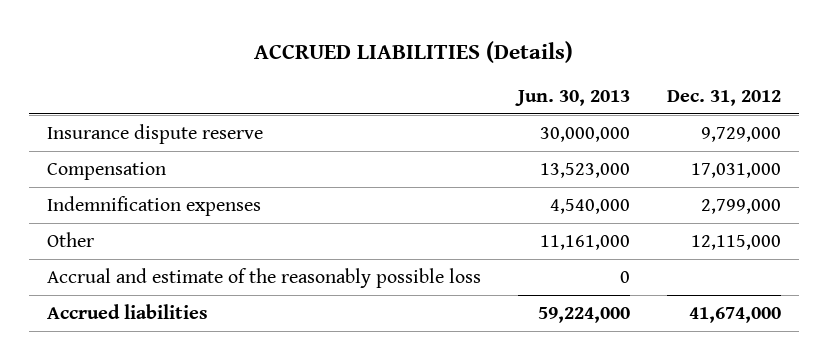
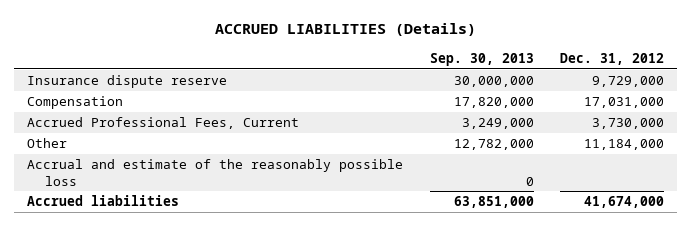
[514,90,630,107] Jun. 30, 2013 -> none
none -> [429,52,534,66] Sep. 30, 2013
[47,195,262,216] Indemnification expenses -> none
none -> [27,117,300,130] Accrued Professional Fees, Current
[690,234,781,250] 12,115,000 -> [583,139,664,151] 11,184,000

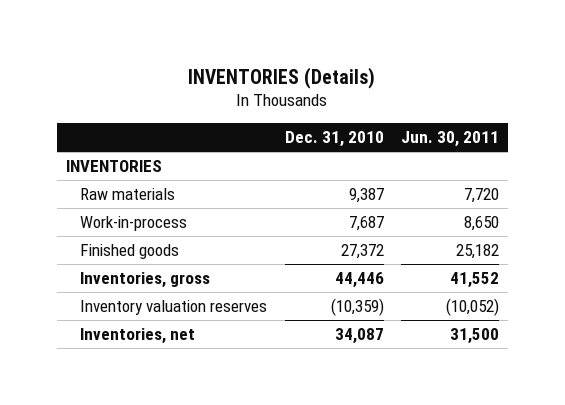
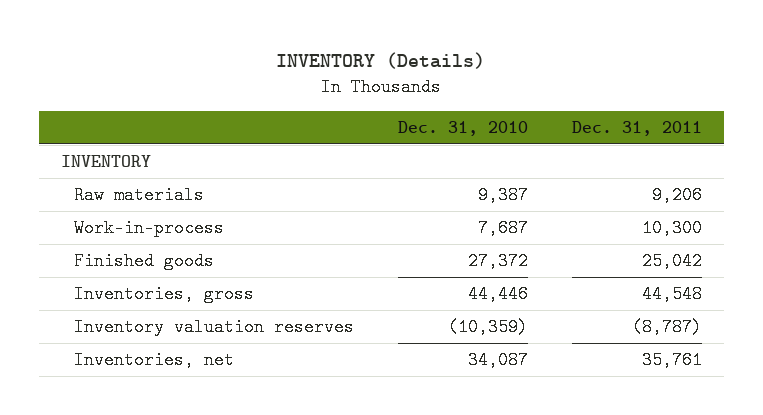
[188,66,376,89] INVENTORIES (Details) -> [276,52,486,70] INVENTORY (Details)
[401,131,500,148] Jun. 30, 2011 -> none
none -> [571,120,702,136] Dec. 31, 2011
[65,160,162,173] INVENTORIES -> [60,155,151,168] INVENTORY

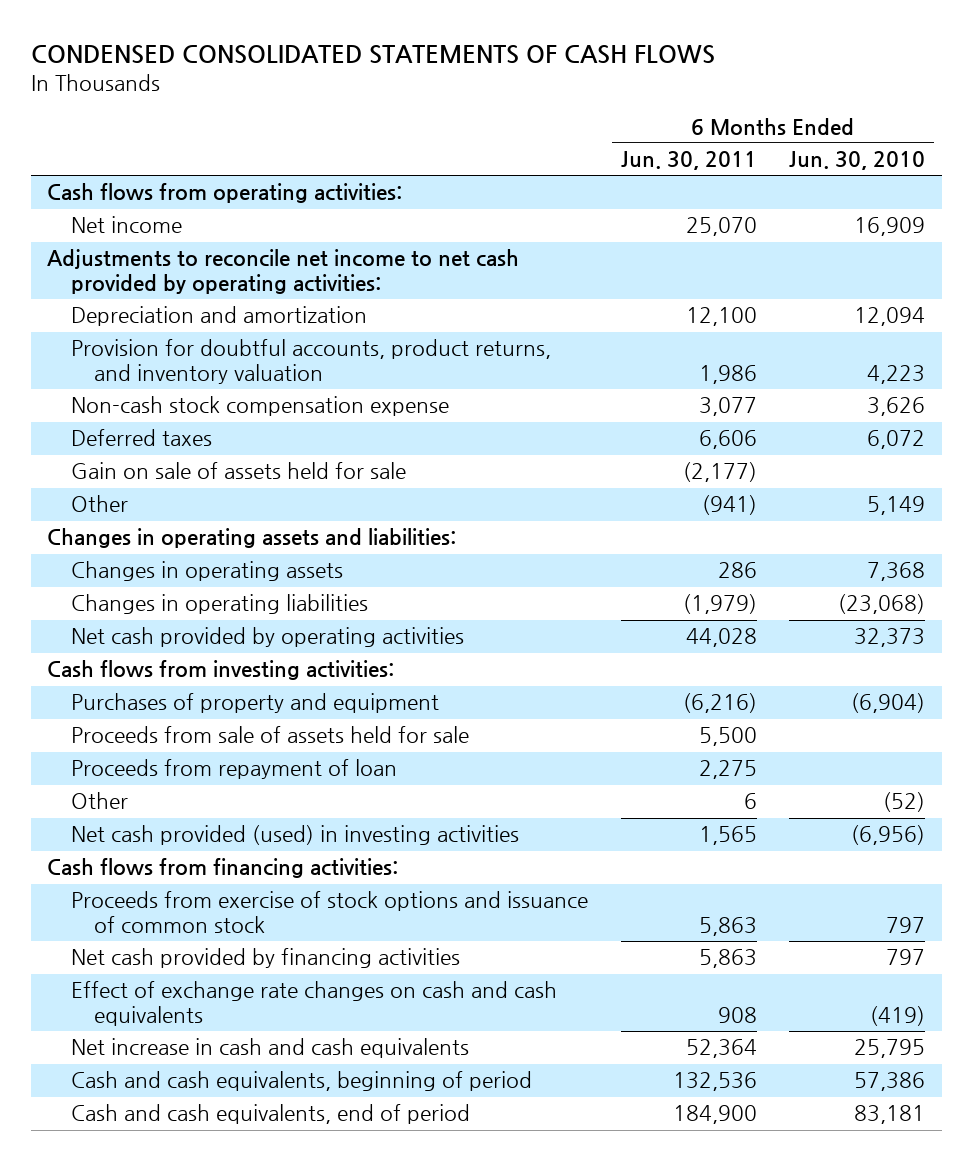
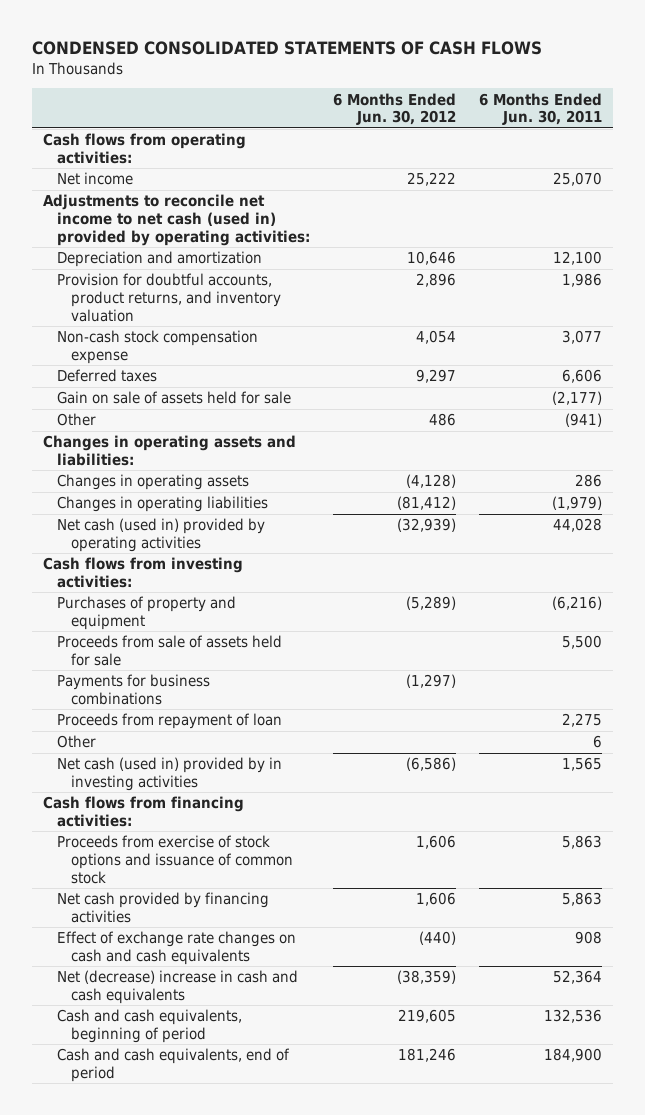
[789,151,926,171] Jun. 30, 2010 -> none
none -> [332,92,456,126] 6 Months Ended Jun. 30, 2012
[47,249,520,294] Adjustments to reconcile net income to net cash provided by operating activities: -> [43,194,311,246] Adjustments to reconcile net income to net cash (used in) provided by operating activities:
[70,627,464,648] Net cash provided by operating activities -> [57,518,266,552] Net cash (used in) provided by operating activities
none -> [57,674,211,705] Payments for business combinations
[70,825,519,846] Net cash provided (used) in investing activities -> [57,757,283,791] Net cash (used in) provided by in investing activities
[70,1038,469,1059] Net increase in cash and cash equivalents -> [57,970,299,1004] Net (decrease) increase in cash and cash equivalents

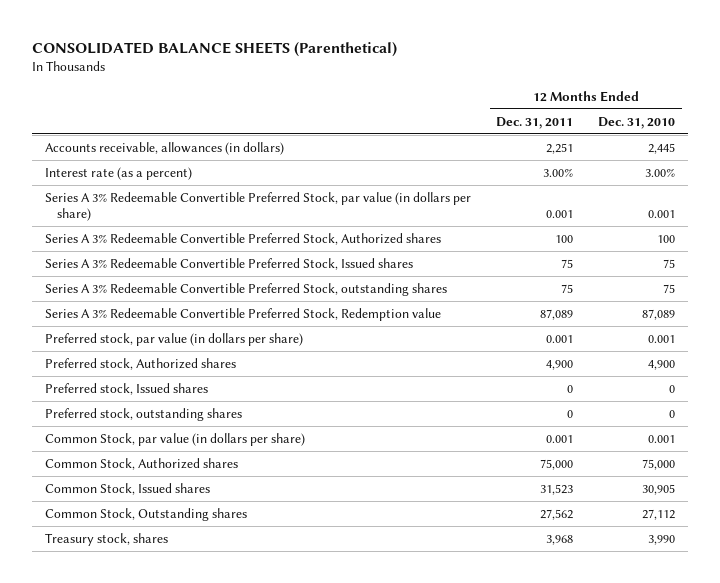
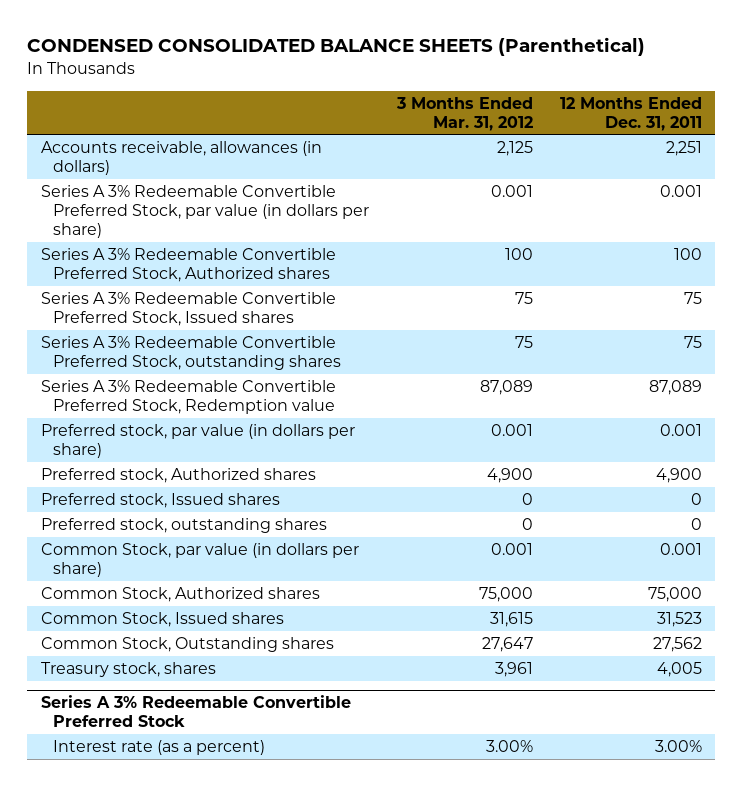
[32,42,398,58] CONSOLIDATED BALANCE SHEETS (Parenthetical) -> [27,37,646,57] CONDENSED CONSOLIDATED BALANCE SHEETS (Parenthetical)
[598,116,676,129] Dec. 31, 2010 -> none
none -> [395,96,533,131] 3 Months Ended Mar. 31, 2012
[44,166,192,180] Interest rate (as a percent) -> none
[546,534,574,545] 3,968 -> [656,662,702,678] 4,005
none -> [40,695,351,728] Series A 3% Redeemable Convertible Preferred Stock
none -> [53,740,266,756] Interest rate (as a percent)

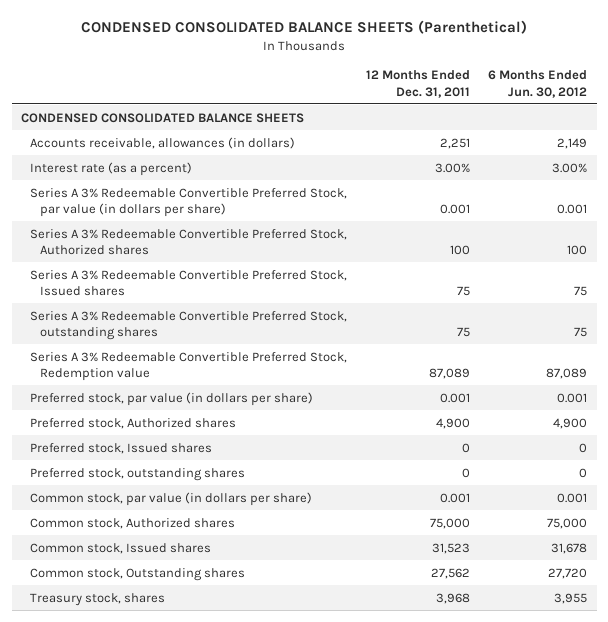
[395,96,533,131] 3 Months Ended Mar. 31, 2012 -> none
none -> [488,70,588,98] 6 Months Ended Jun. 30, 2012
none -> [20,112,304,123] CONDENSED CONSOLIDATED BALANCE SHEETS
none -> [30,161,193,176] Interest rate (as a percent)
[40,695,351,728] Series A 3% Redeemable Convertible Preferred Stock -> none
[53,740,266,756] Interest rate (as a percent) -> none
[40,543,359,577] Common Stock, par value (in dollars per share) -> [30,491,313,506] Common stock, par value (in dollars per share)
[40,587,320,603] Common Stock, Authorized shares -> [30,517,236,529] Common stock, Authorized shares
[40,612,284,628] Common Stock, Issued shares -> [30,542,212,554] Common stock, Issued shares
[40,637,334,653] Common Stock, Outstanding shares -> [30,567,246,581] Common stock, Outstanding shares
[656,662,702,678] 4,005 -> [435,592,470,604] 3,968

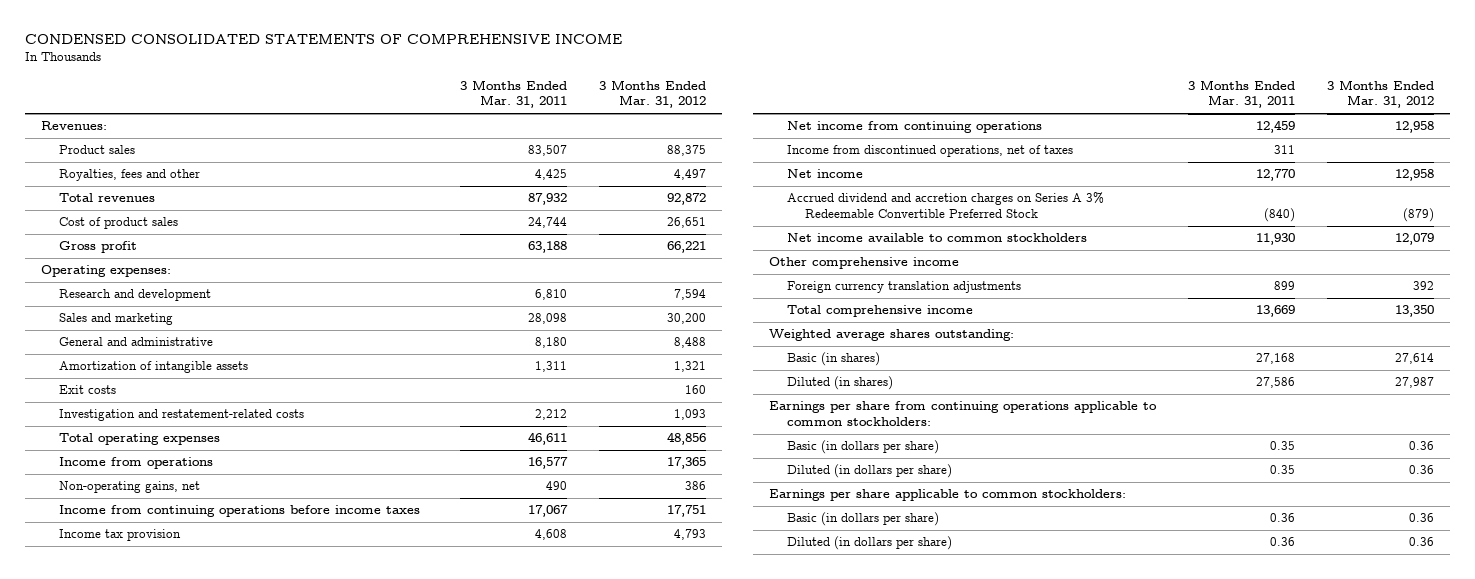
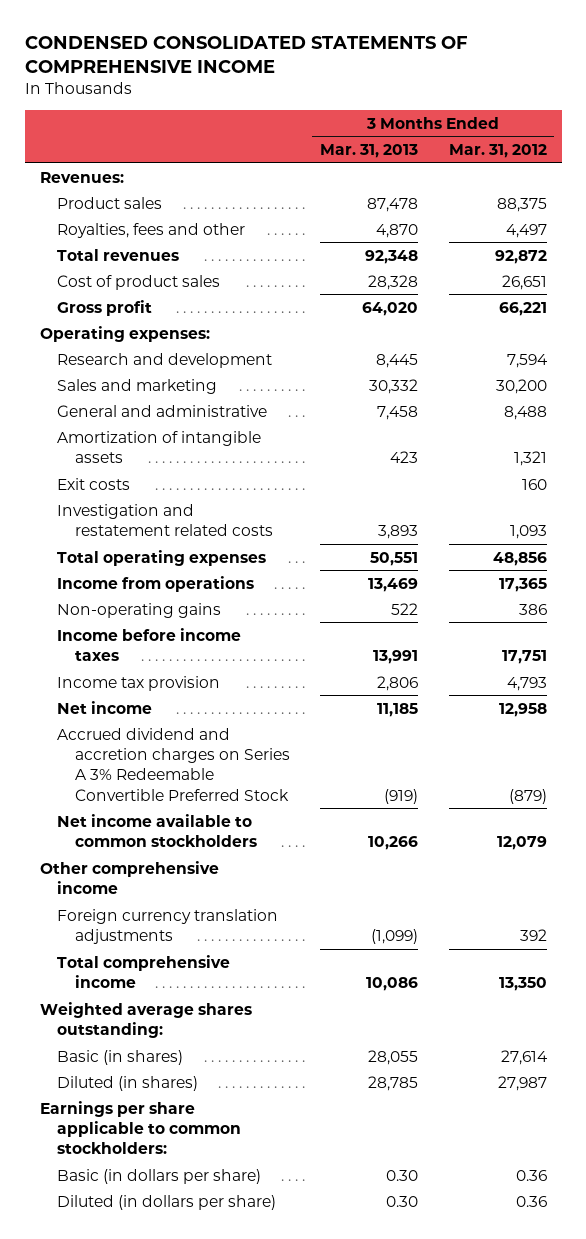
[460,79,568,109] 3 Months Ended Mar. 31, 2011 -> none
none -> [320,144,419,159] Mar. 31, 2013
[59,409,305,422] Investigation and restatement-related costs -> [57,503,273,537] Investigation and restatement related costs
[59,481,201,494] Non-operating gains, net -> [57,602,222,618] Non-operating gains
[59,505,421,518] Income from continuing operations before income taxes -> [57,627,242,662] Income before income taxes
[787,121,1043,134] Net income from continuing operations -> none
[787,145,1074,158] Income from discontinued operations, net of taxes -> none
[769,401,1158,426] Earnings per share from continuing operations applicable to common stockholders: -> none
[787,440,940,455] Basic (in dollars per share) -> none
[787,464,953,479] Diluted (in dollars per share) -> none

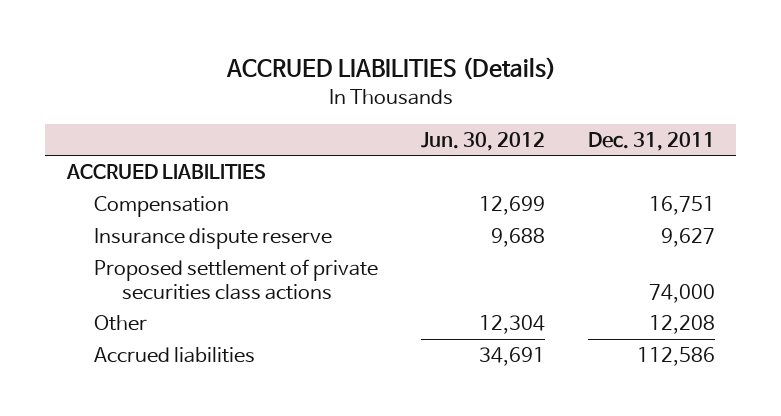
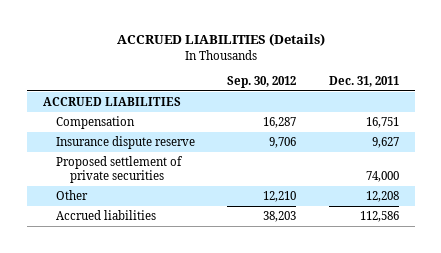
[420,131,545,151] Jun. 30, 2012 -> none
none -> [227,76,297,89] Sep. 30, 2012
[94,259,379,300] Proposed settlement of private securities class actions -> [56,155,184,184] Proposed settlement of private securities

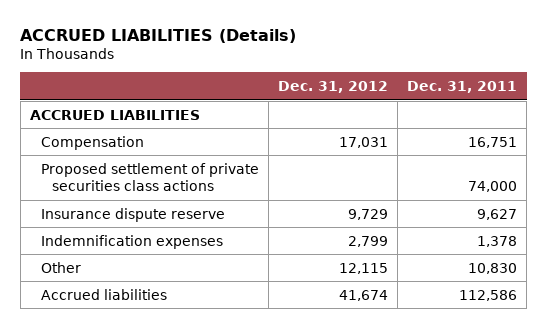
[227,76,297,89] Sep. 30, 2012 -> none
none -> [277,80,388,93] Dec. 31, 2012
none -> [40,162,259,191] Proposed settlement of private securities class actions
[56,155,184,184] Proposed settlement of private securities -> none
none -> [40,234,223,249] Indemnification expenses
[365,190,399,202] 12,208 -> [468,262,518,274] 10,830

